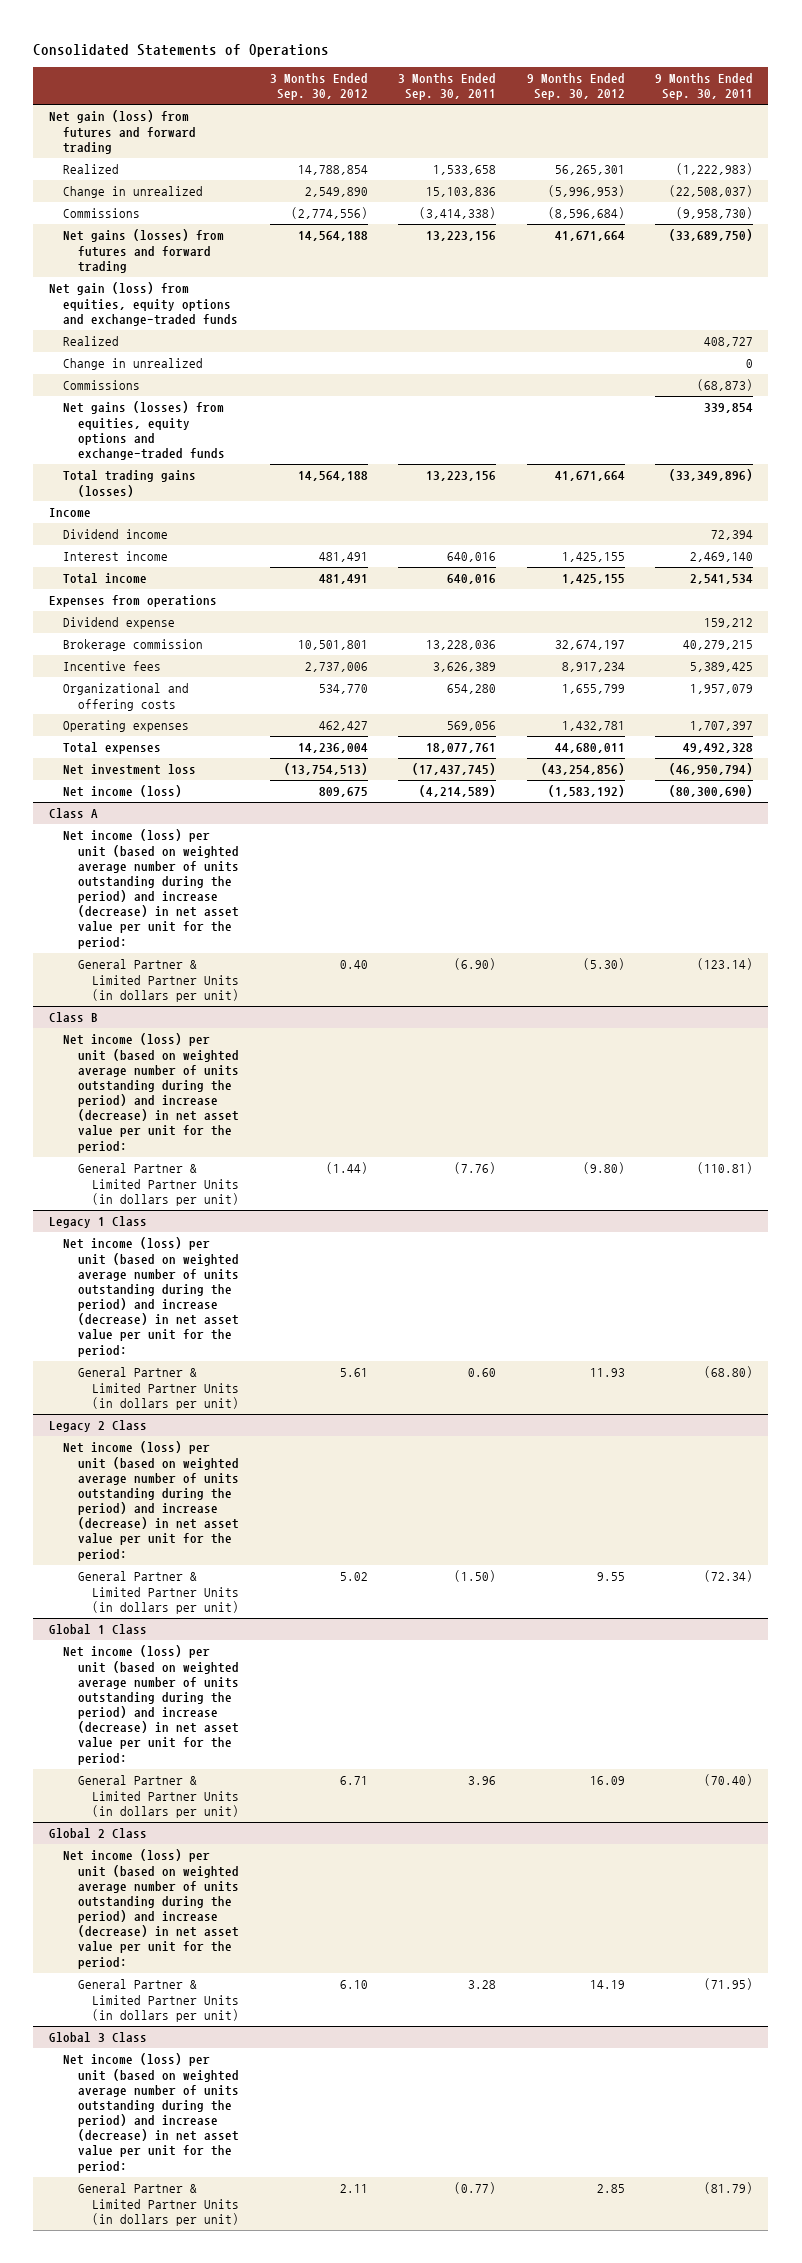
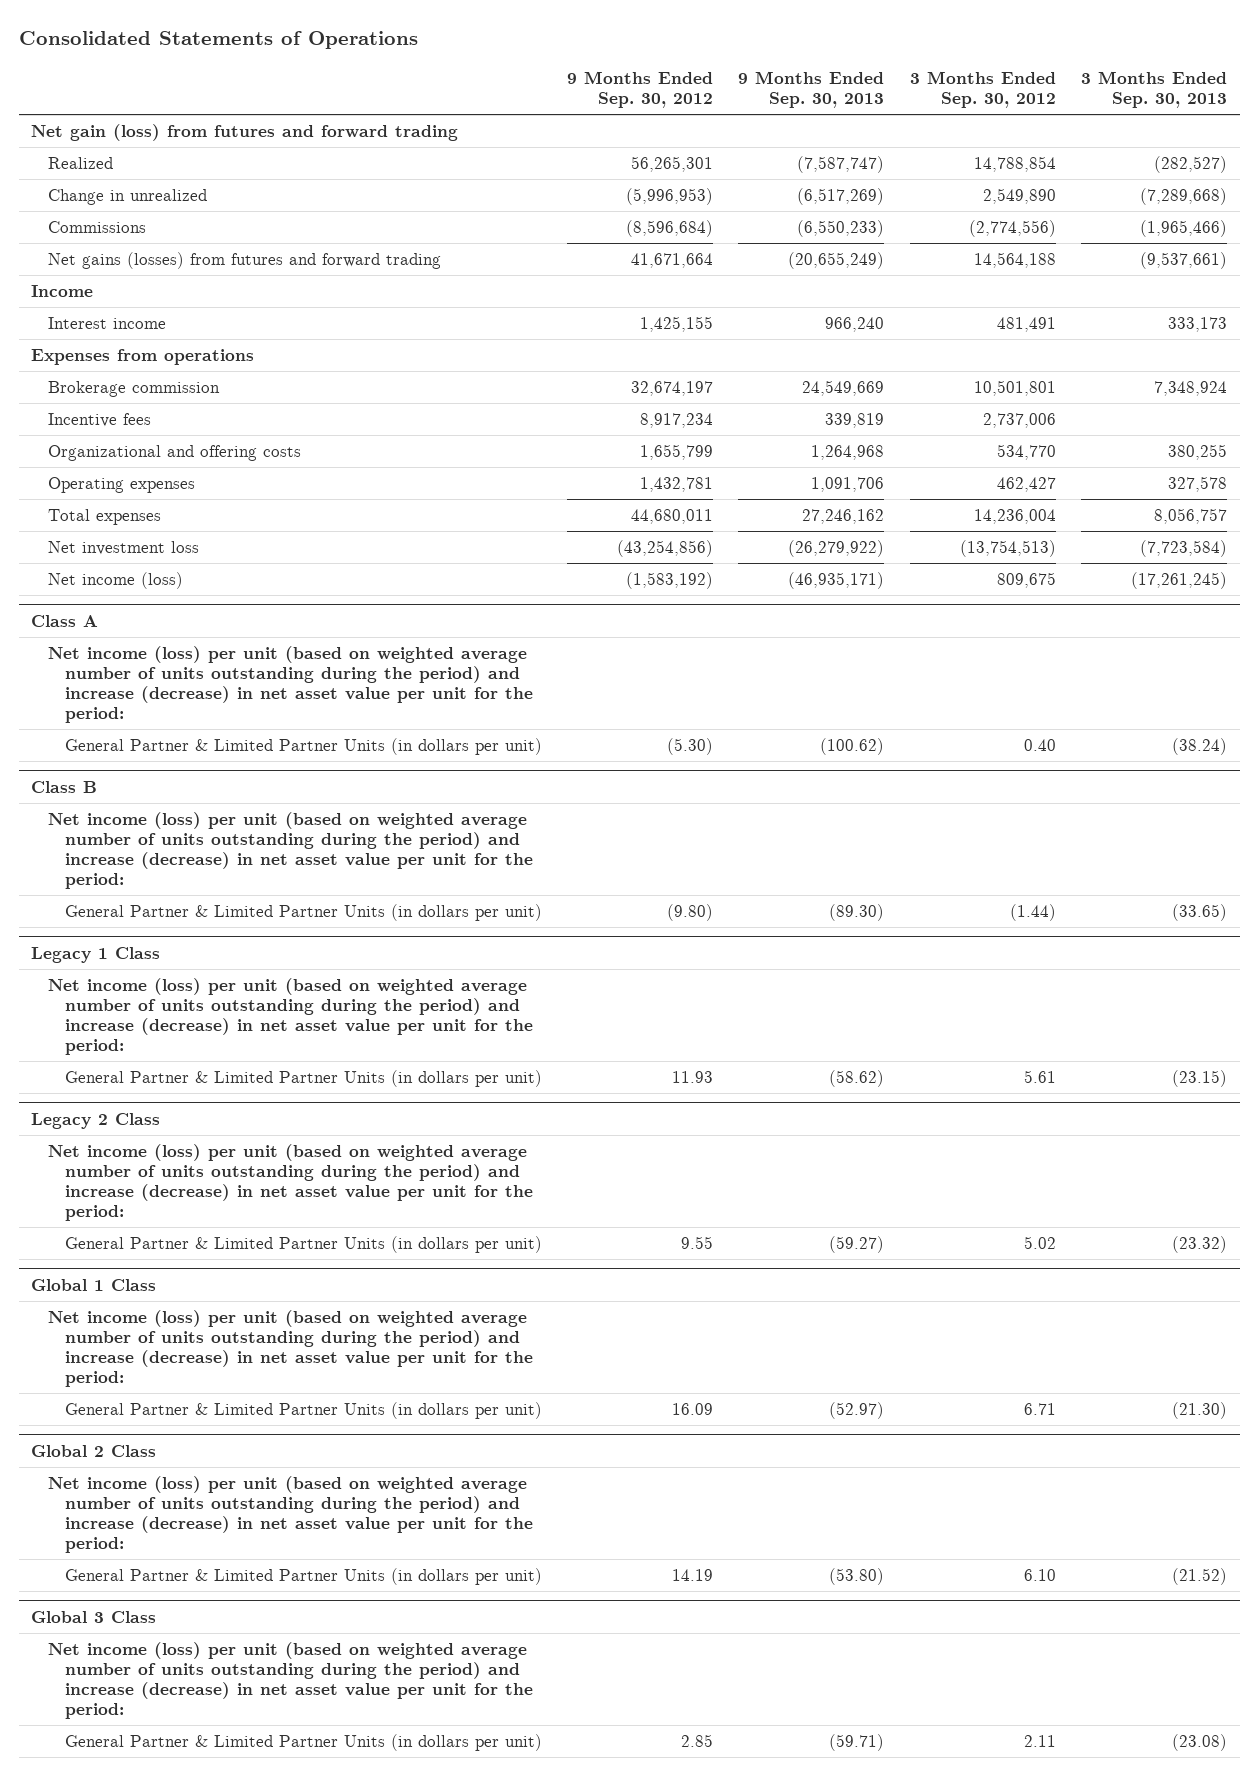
[398,72,497,101] 3 Months Ended Sep. 30, 2011 -> none
[655,72,754,101] 9 Months Ended Sep. 30, 2011 -> none
none -> [738,71,885,109] 9 Months Ended Sep. 30, 2013
none -> [1080,71,1227,109] 3 Months Ended Sep. 30, 2013
[48,282,239,326] Net gain (loss) from equities, equity options and exchange-traded funds -> none
[63,336,120,347] Realized -> none
[63,358,204,371] Change in unrealized -> none
[63,380,141,391] Commissions -> none
[63,401,225,460] Net gains (losses) from equities, equity options and exchange-traded funds -> none
[63,470,197,497] Total trading gains (losses) -> none
[63,529,169,540] Dividend income -> none
[63,573,148,585] Total income -> none
[63,617,176,630] Dividend expense -> none

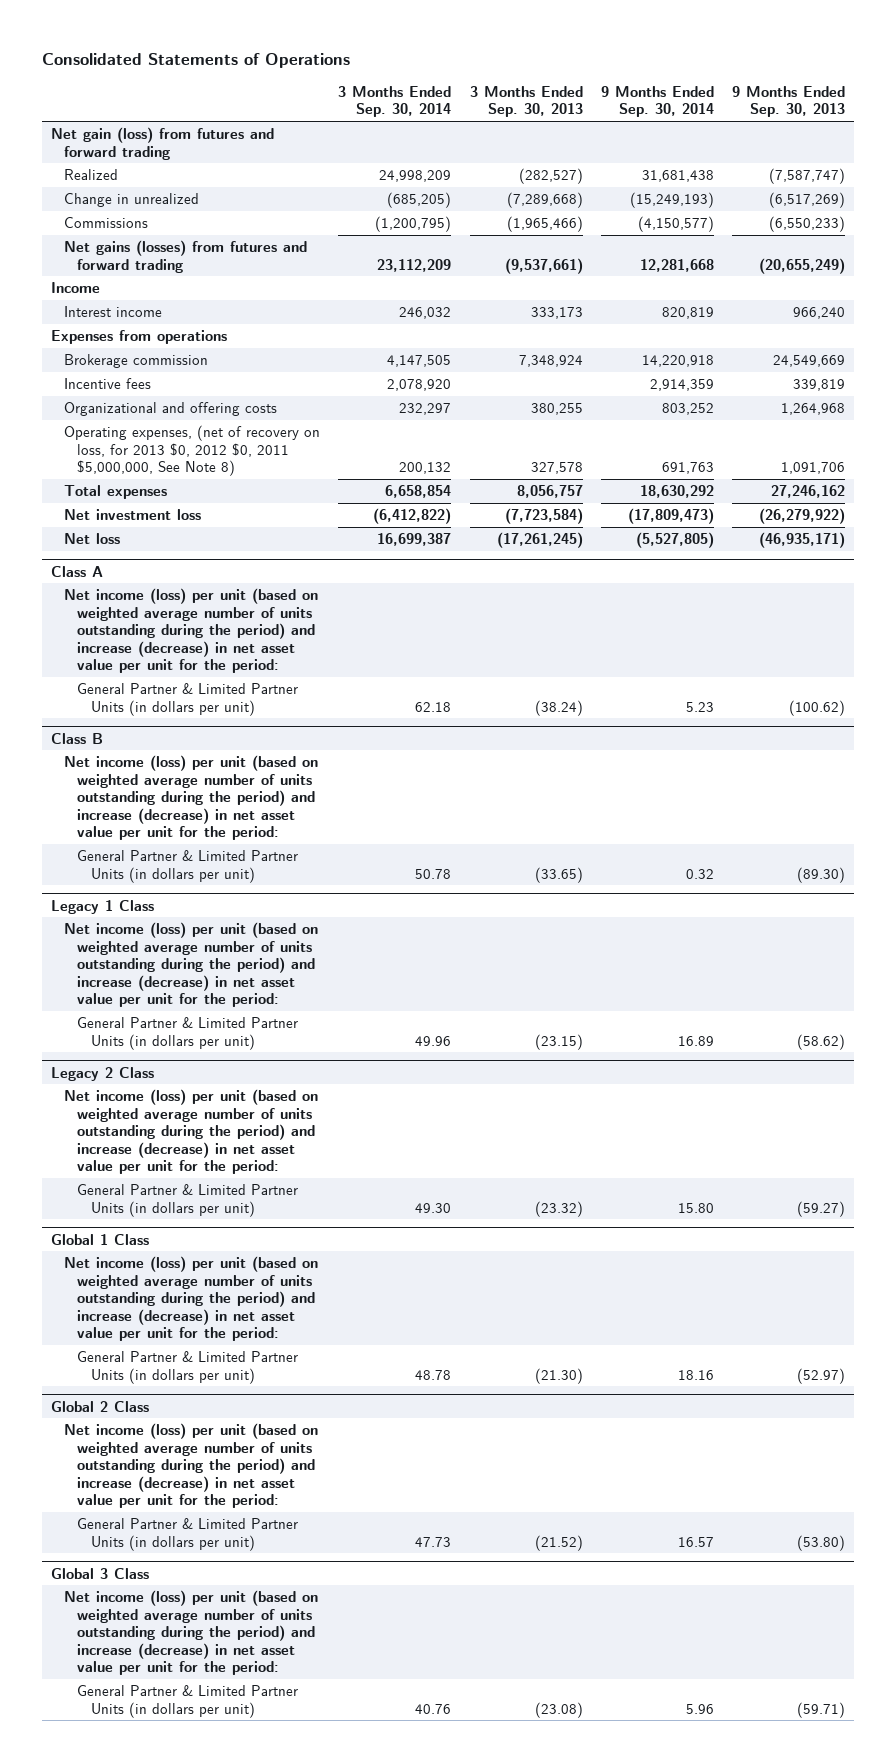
[566,71,713,109] 9 Months Ended Sep. 30, 2012 -> none
[909,71,1056,109] 3 Months Ended Sep. 30, 2012 -> none
none -> [338,85,452,118] 3 Months Ended Sep. 30, 2014
none -> [600,85,714,118] 9 Months Ended Sep. 30, 2014
[48,477,196,494] Operating expenses -> [64,425,321,477] Operating expenses, (net of recovery on loss, for 2013 $0, 2012 $0, 2011 $5,000,000, See Note 8)
[48,572,184,590] Net income (loss) -> [64,533,121,545] Net loss

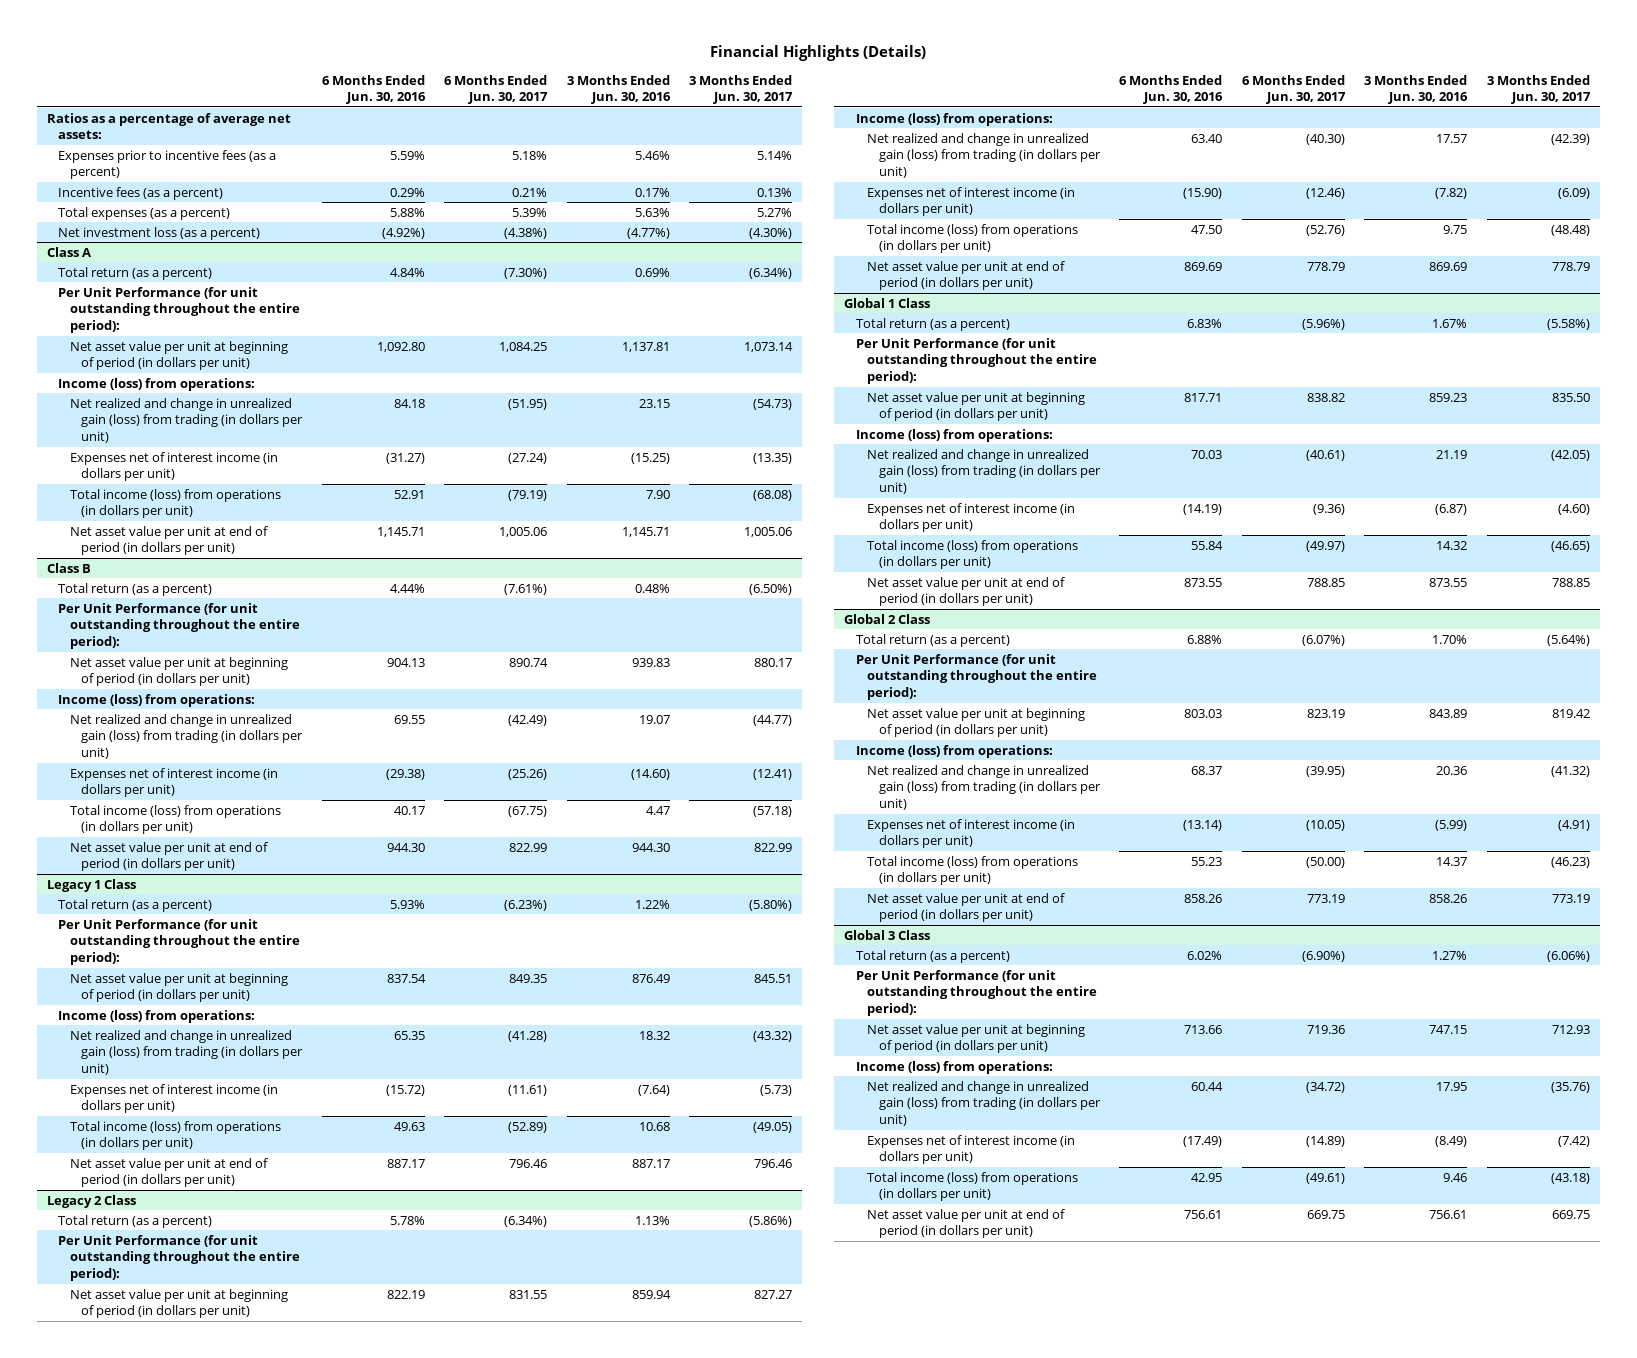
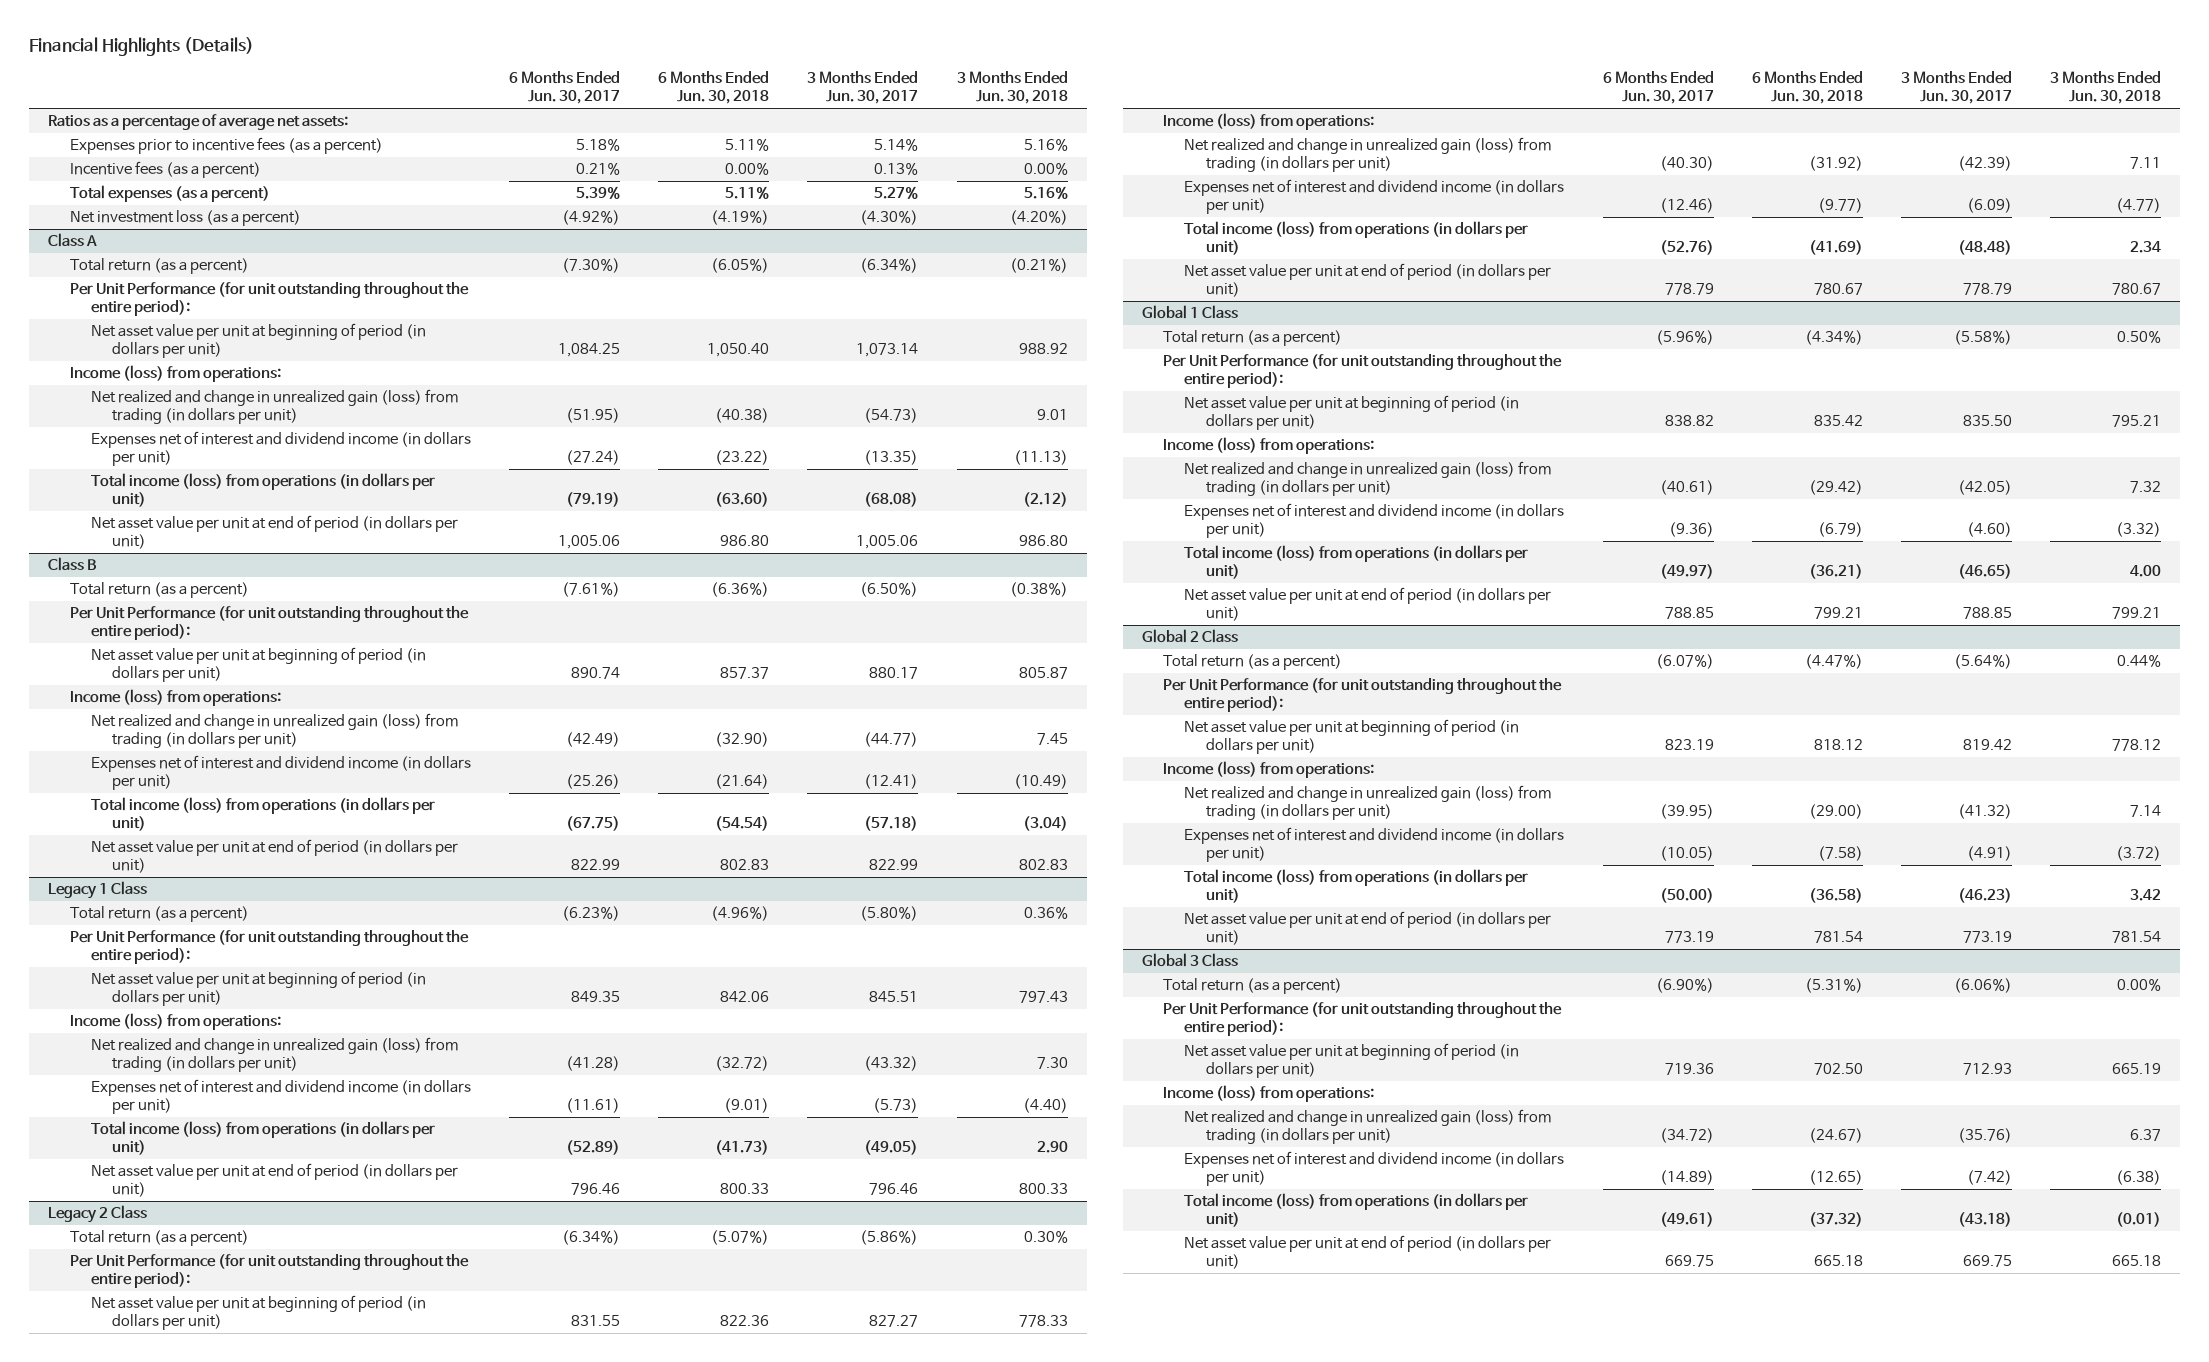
[321,74,426,105] 6 Months Ended Jun. 30, 2016 -> none
[566,74,671,105] 3 Months Ended Jun. 30, 2016 -> none
none -> [658,71,770,105] 6 Months Ended Jun. 30, 2018
none -> [956,71,1068,105] 3 Months Ended Jun. 30, 2018
[504,227,548,239] (4.38%) -> [562,210,621,226] (4.92%)
[69,451,278,482] Expenses net of interest income (in dollars per unit) -> [90,431,471,467] Expenses net of interest and dividend income (in dollars per unit)
[69,767,278,798] Expenses net of interest income (in dollars per unit) -> [90,755,471,791] Expenses net of interest and dividend income (in dollars per unit)
[69,1083,278,1114] Expenses net of interest income (in dollars per unit) -> [90,1079,471,1115] Expenses net of interest and dividend income (in dollars per unit)
[867,186,1076,217] Expenses net of interest income (in dollars per unit) -> [1184,179,1565,215] Expenses net of interest and dividend income (in dollars per unit)
[867,502,1076,533] Expenses net of interest income (in dollars per unit) -> [1184,503,1565,539] Expenses net of interest and dividend income (in dollars per unit)
[867,818,1076,849] Expenses net of interest income (in dollars per unit) -> [1184,827,1565,863] Expenses net of interest and dividend income (in dollars per unit)
[867,1134,1076,1165] Expenses net of interest income (in dollars per unit) -> [1184,1151,1565,1187] Expenses net of interest and dividend income (in dollars per unit)

